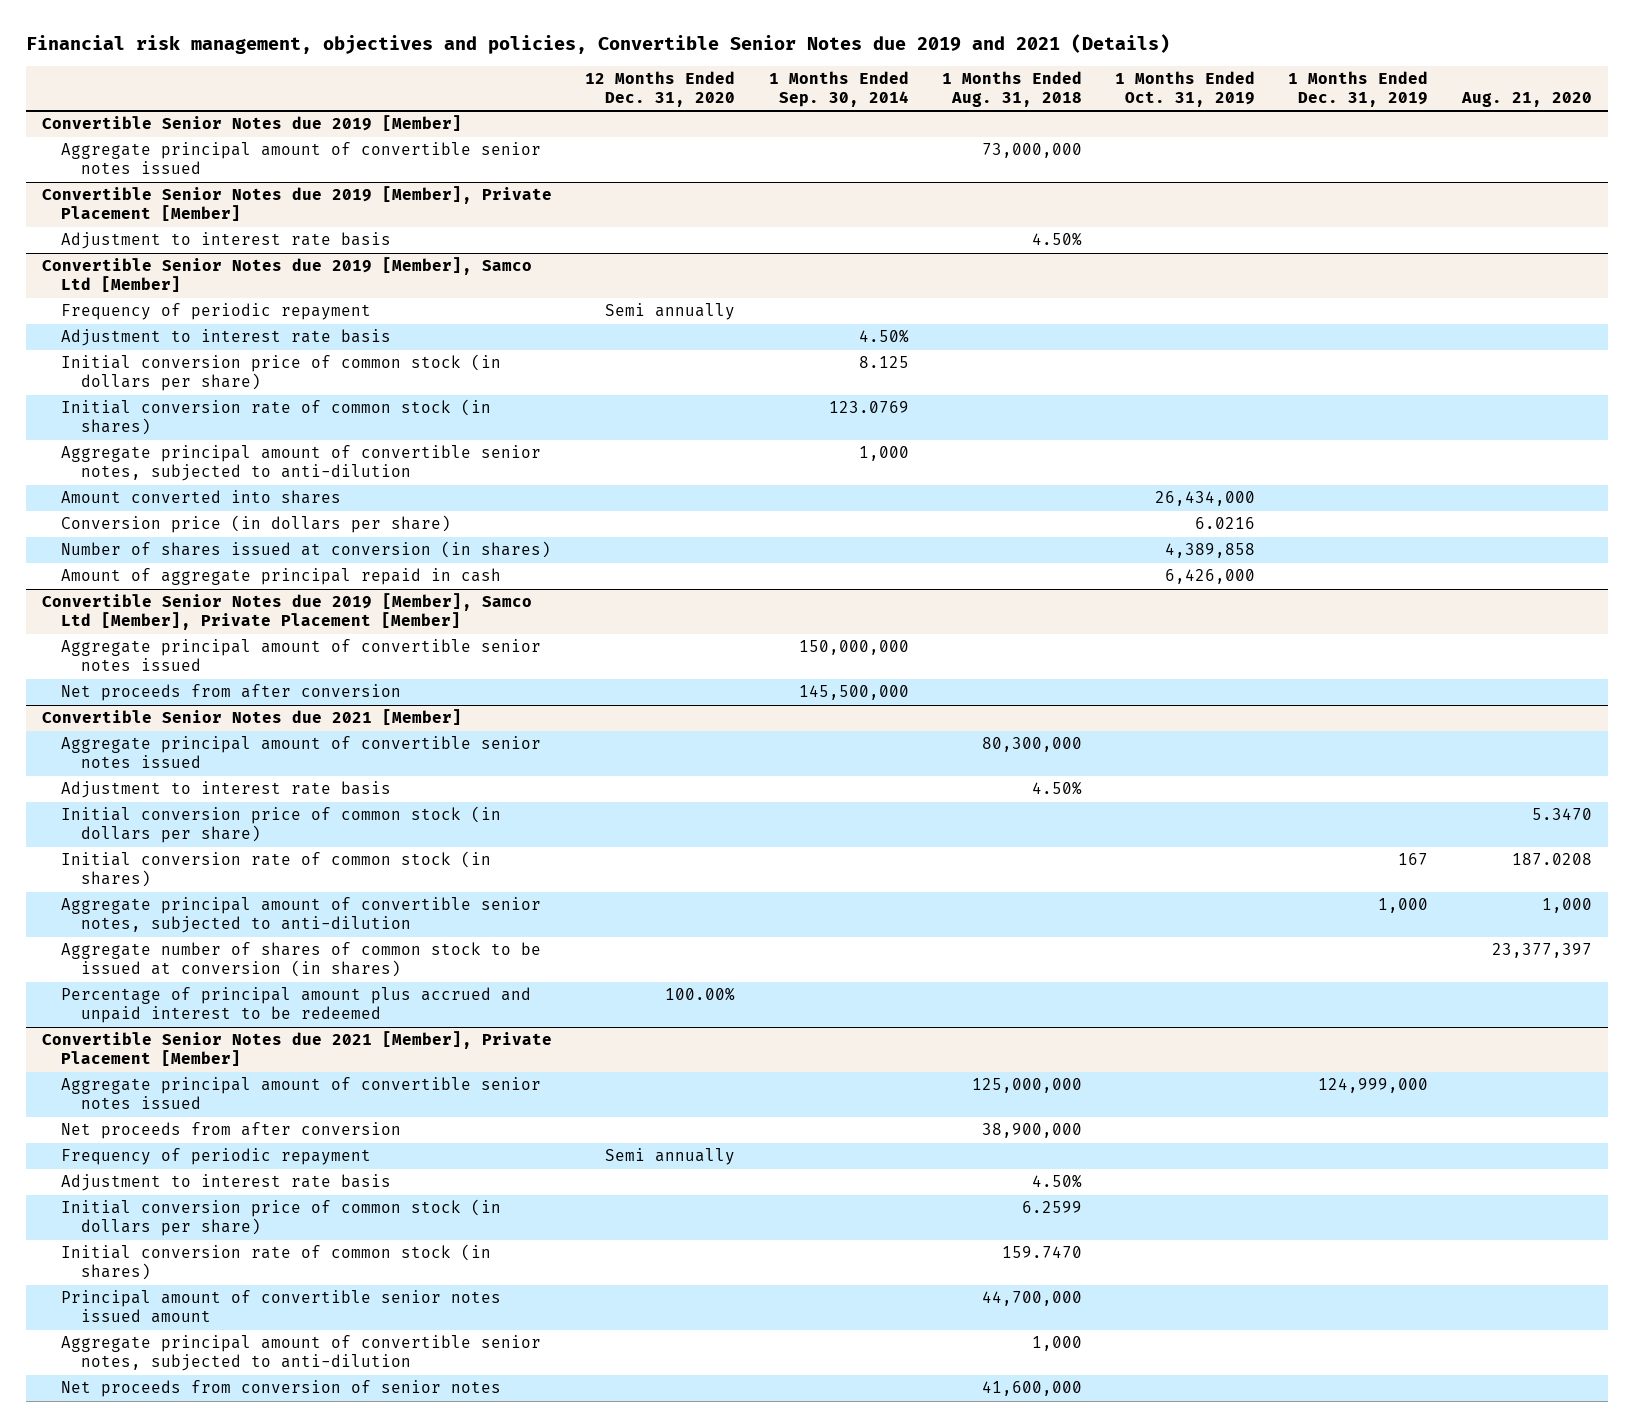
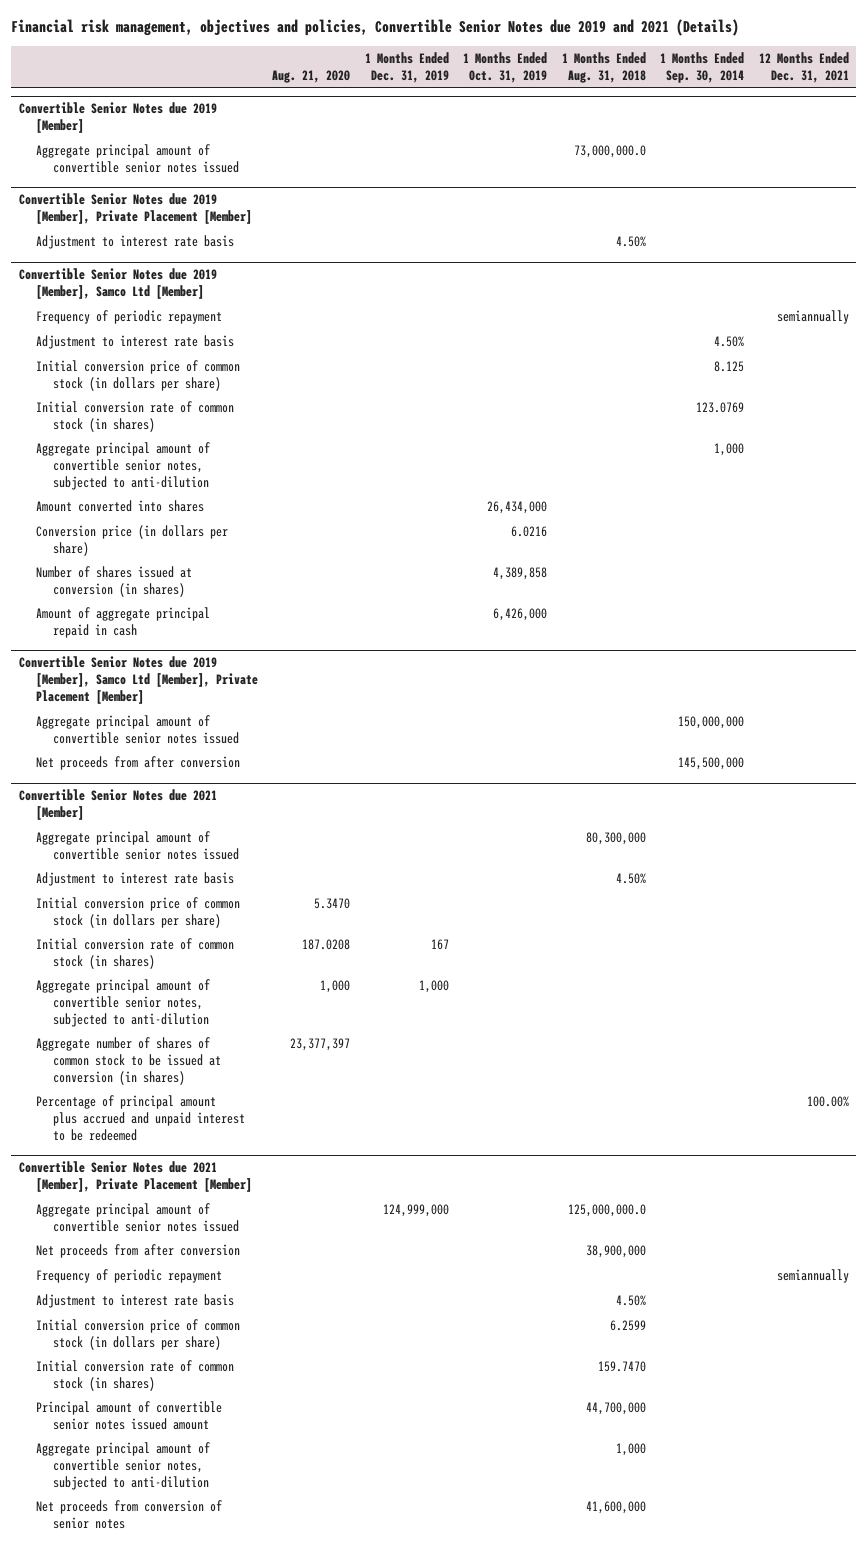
[585,71,736,107] 12 Months Ended Dec. 31, 2020 -> none
none -> [758,51,849,83] 12 Months Ended Dec. 31, 2021
[981,143,1082,159] 73,000,000 -> [573,145,646,159] 73,000,000.0
[971,1078,1082,1094] 125,000,000 -> [567,1204,646,1218] 125,000,000.0

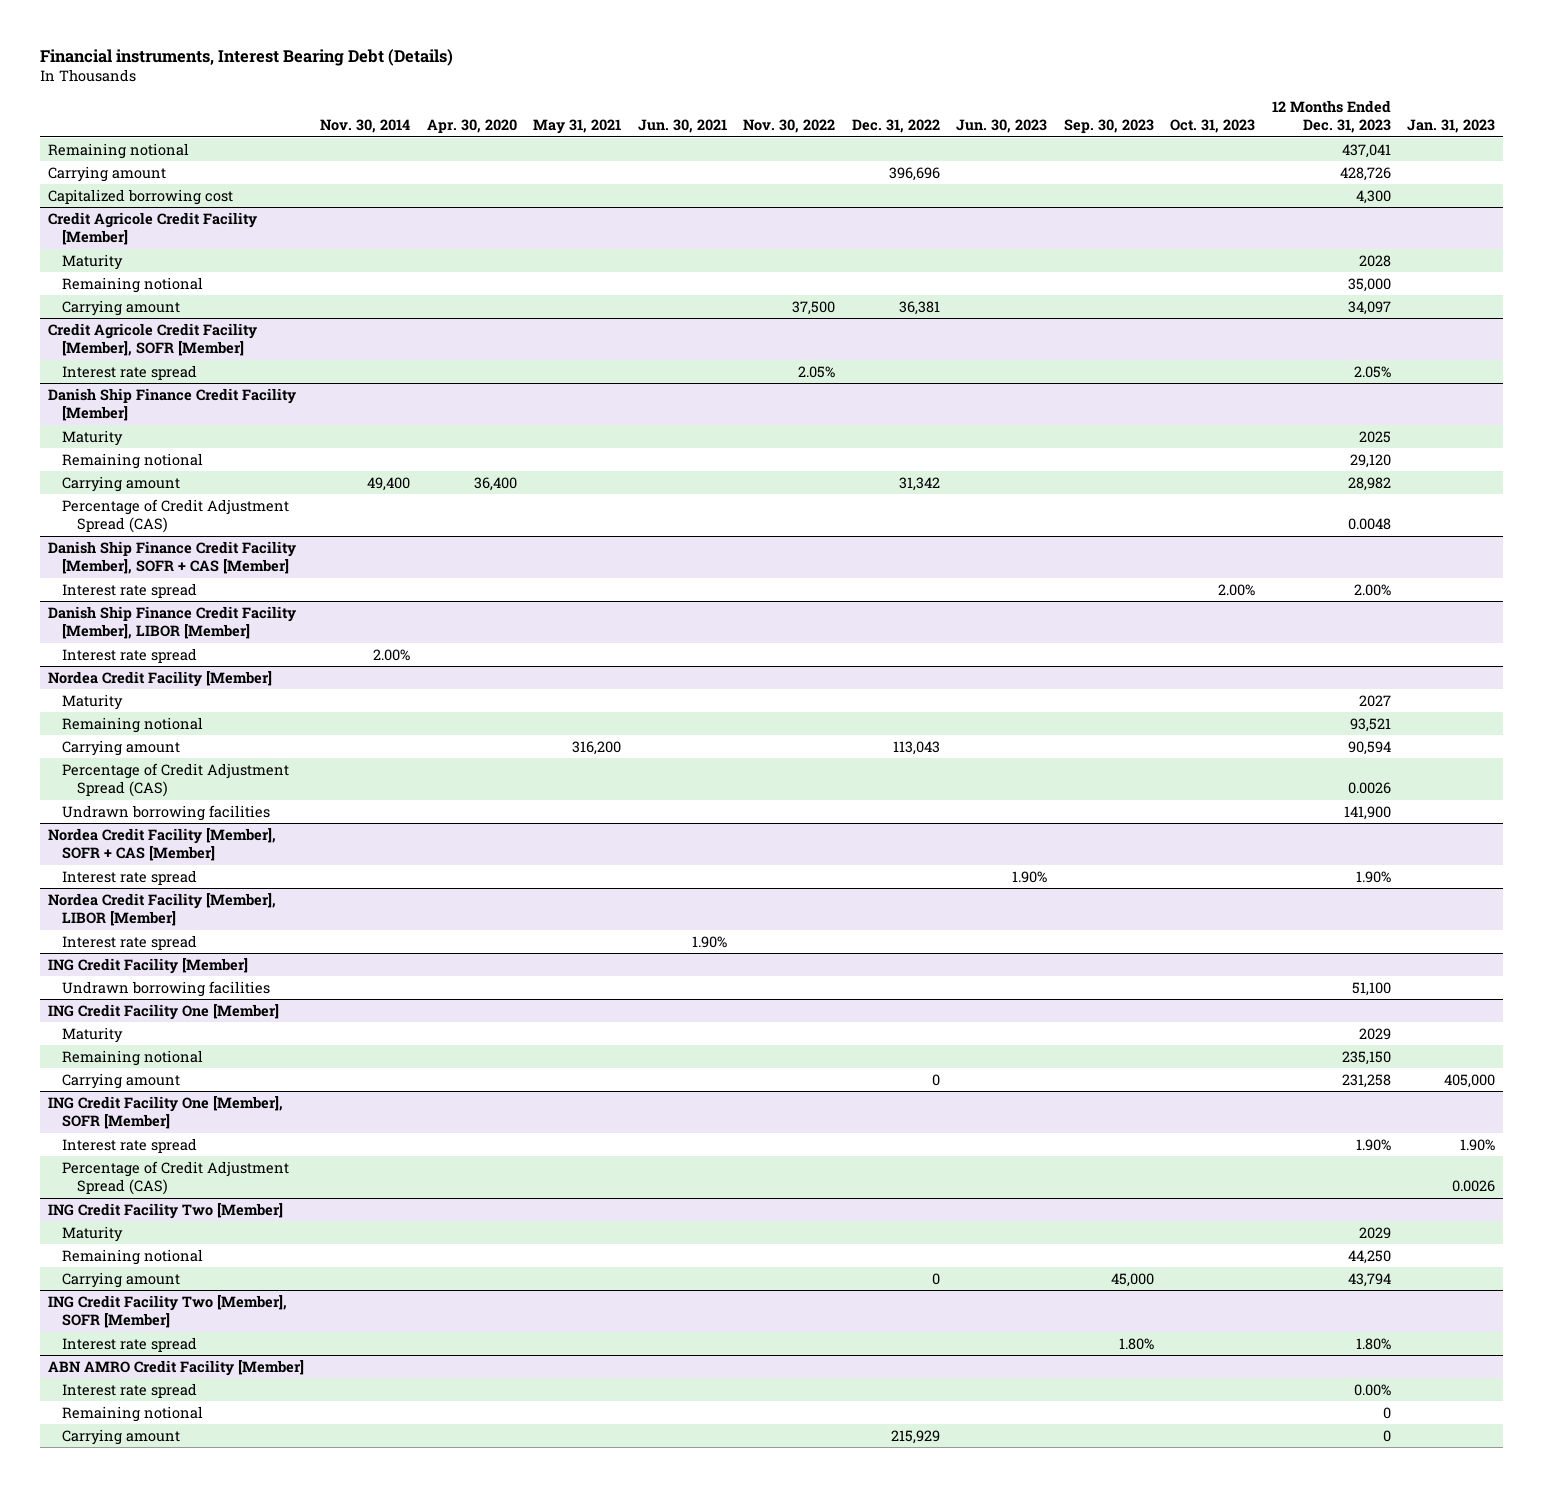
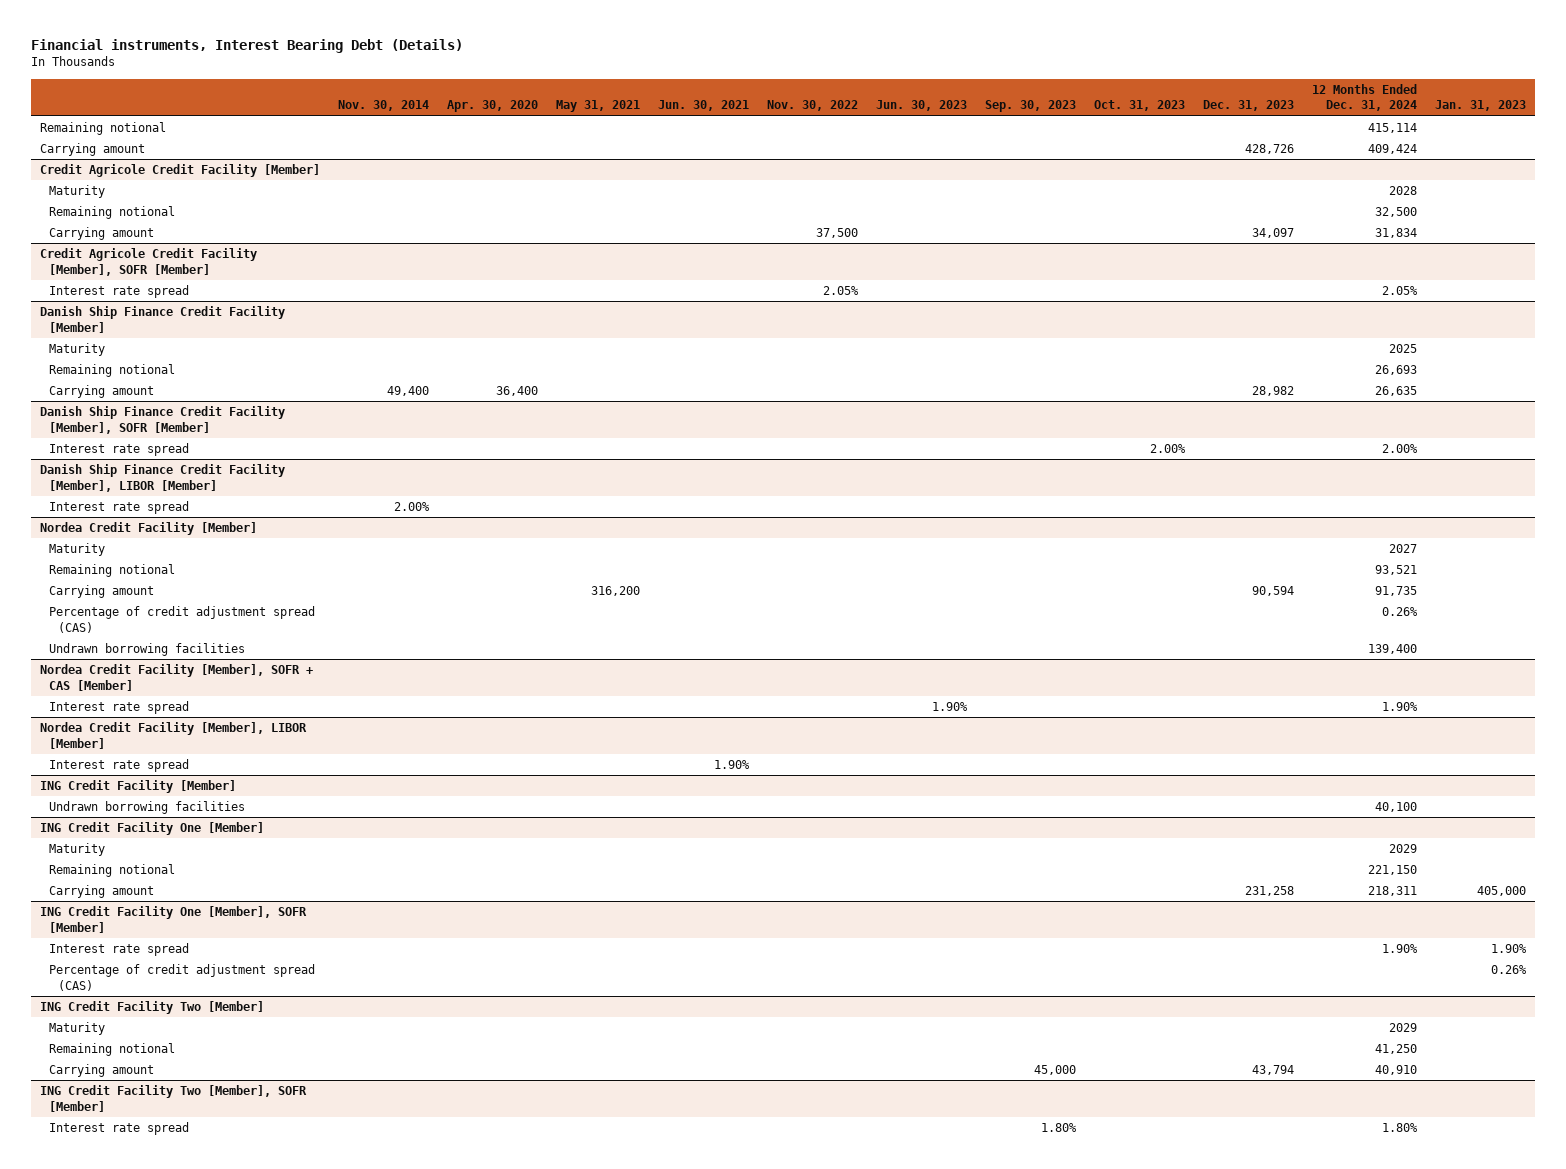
[851,119,940,134] Dec. 31, 2022 -> none
[1271,99,1391,134] 12 Months Ended Dec. 31, 2023 -> none
none -> [1202,100,1294,112] Dec. 31, 2023
none -> [1311,83,1417,112] 12 Months Ended Dec. 31, 2024
[47,188,233,205] Capitalized borrowing cost -> none
[62,498,290,534] Percentage of Credit Adjustment Spread (CAS) -> none
[47,540,296,575] Danish Ship Finance Credit Facility [Member], SOFR + CAS [Member] -> [40,406,286,434] Danish Ship Finance Credit Facility [Member], SOFR [Member]
[62,762,290,798] Percentage of Credit Adjustment Spread (CAS) -> [49,606,316,633] Percentage of credit adjustment spread (CAS)
[62,1160,290,1196] Percentage of Credit Adjustment Spread (CAS) -> [49,964,316,991] Percentage of credit adjustment spread (CAS)
[1452,1180,1496,1193] 0.0026 -> [1490,965,1527,975] 0.26%
[47,1359,304,1376] ABN AMRO Credit Facility [Member] -> none
[62,1382,198,1398] Interest rate spread -> none
[62,1405,204,1422] Remaining notional -> none
[62,1428,181,1445] Carrying amount -> none

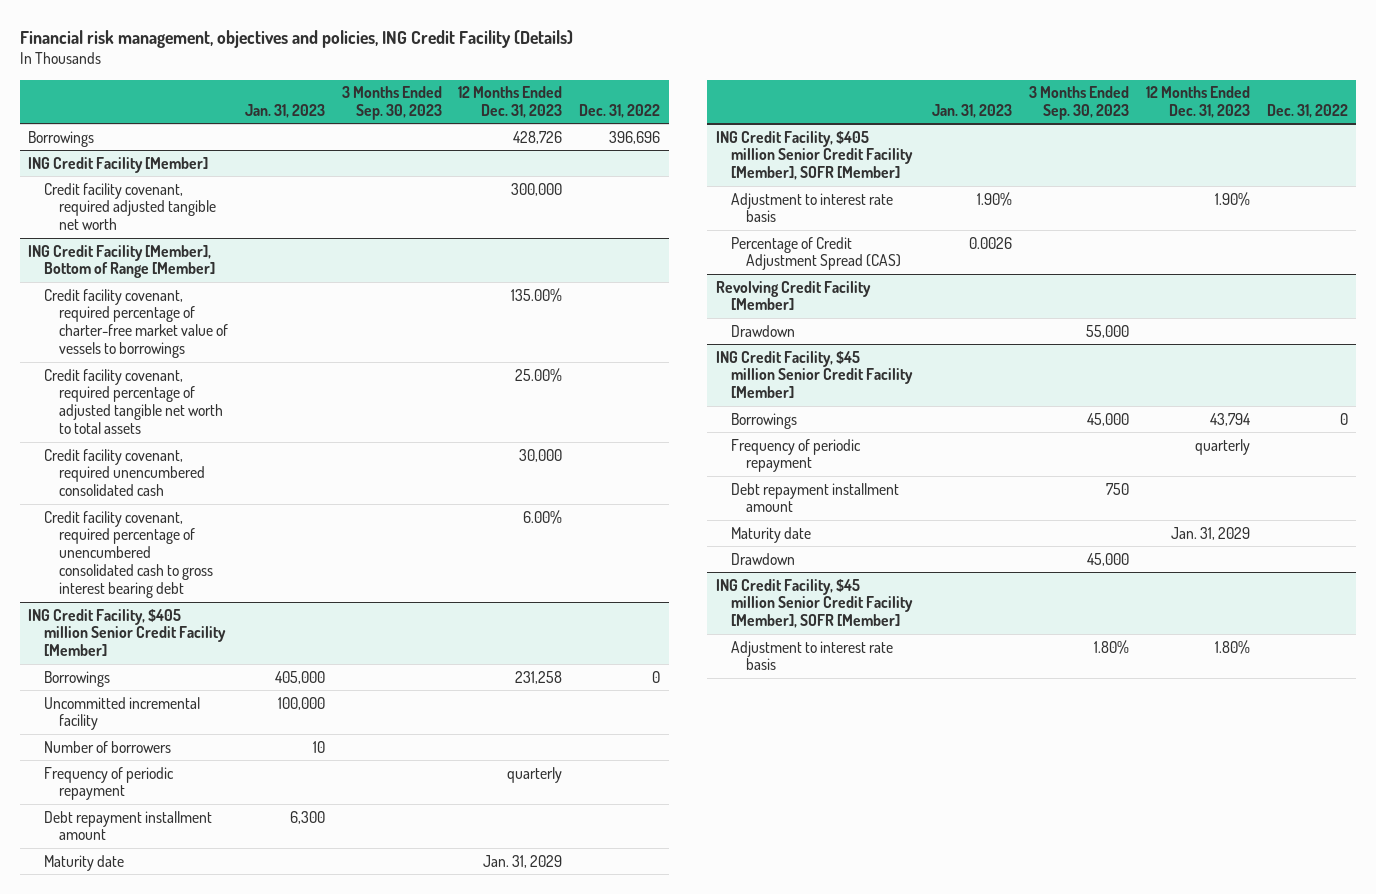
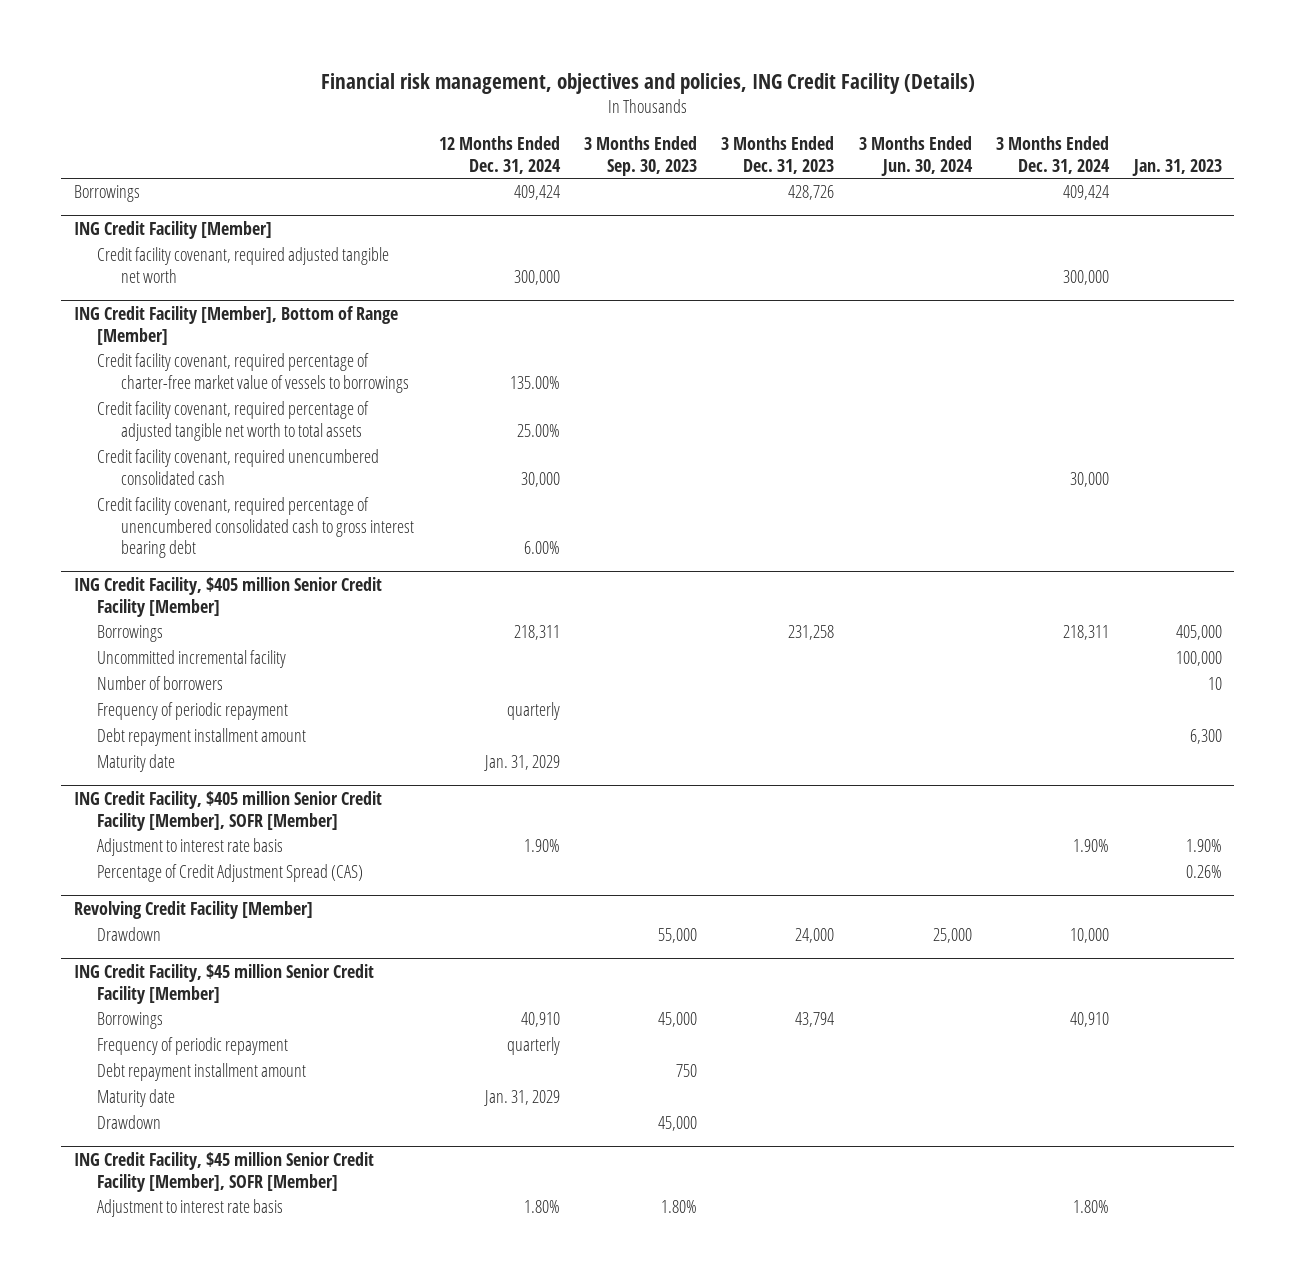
[458,86,563,118] 12 Months Ended Dec. 31, 2023 -> none
[579,103,661,118] Dec. 31, 2022 -> none
none -> [438,136,561,174] 12 Months Ended Dec. 31, 2024
none -> [721,136,835,174] 3 Months Ended Dec. 31, 2023
none -> [858,136,973,176] 3 Months Ended Jun. 30, 2024
none -> [996,136,1111,174] 3 Months Ended Dec. 31, 2024
[968,236,1012,249] 0.0026 -> [1185,865,1222,879] 0.26%

